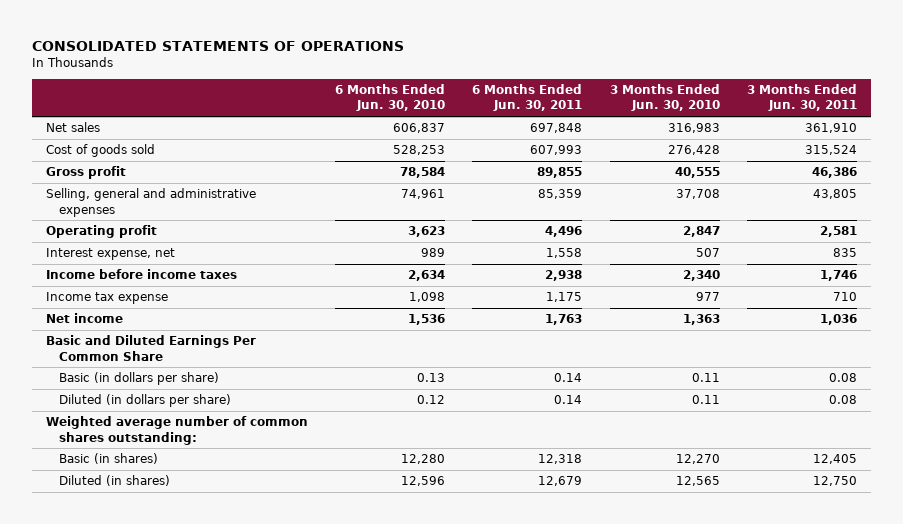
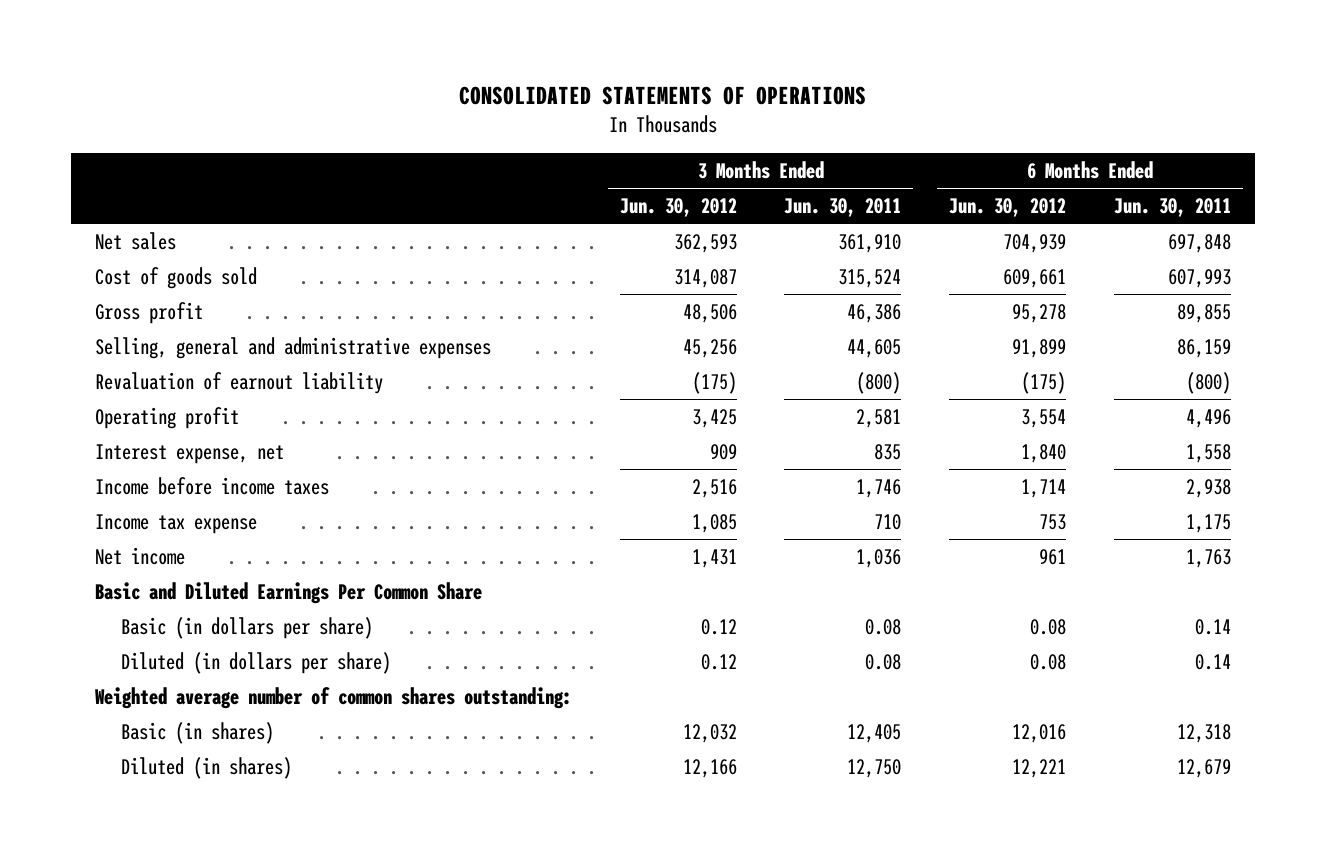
[334,84,445,112] 6 Months Ended Jun. 30, 2010 -> none
[609,84,720,112] 3 Months Ended Jun. 30, 2010 -> none
none -> [619,198,737,218] Jun. 30, 2012
none -> [949,198,1067,218] Jun. 30, 2012
[538,189,583,200] 85,359 -> [1176,338,1231,358] 86,159
[813,189,858,200] 43,805 -> [847,338,902,358] 44,605
none -> [94,371,383,394] Revaluation of earnout liability

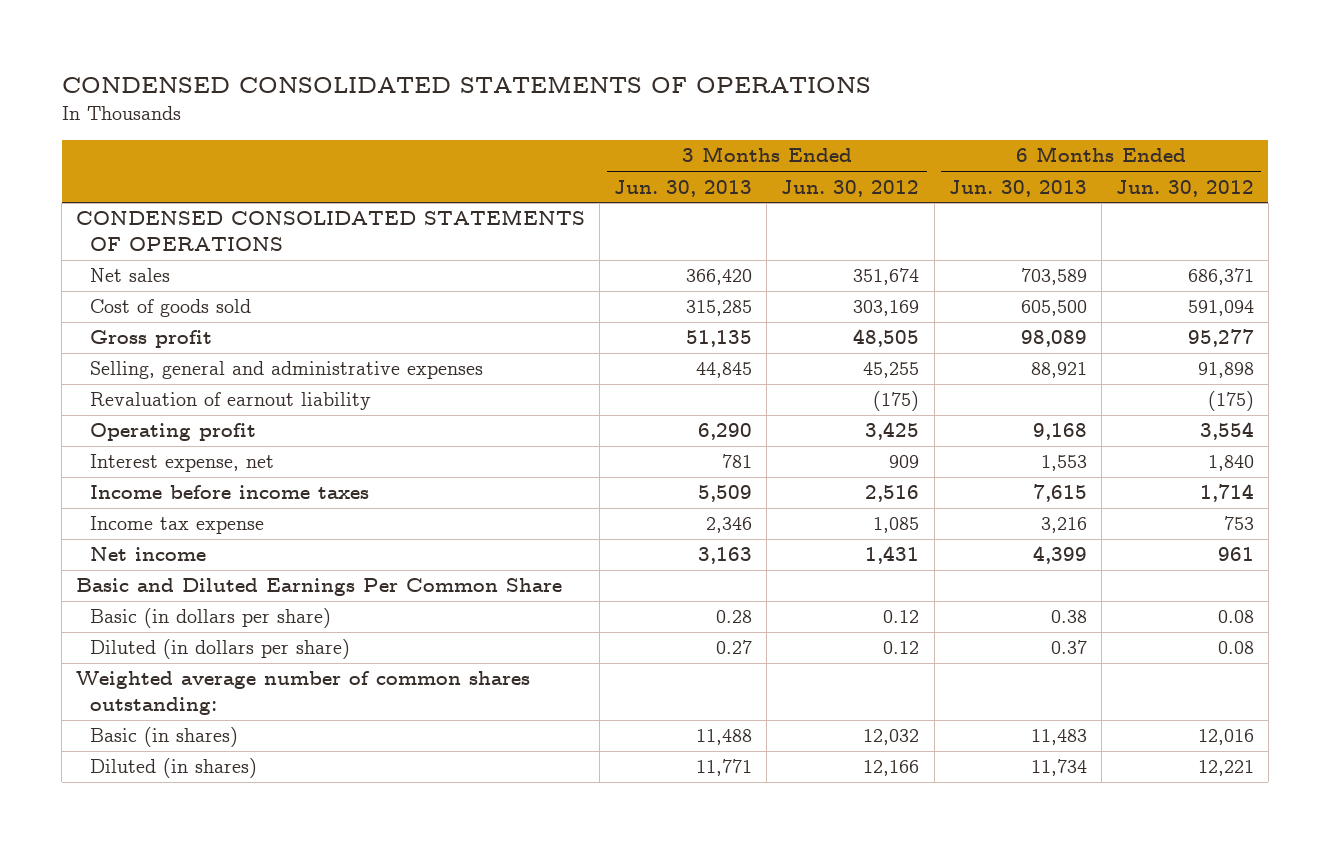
[458,85,866,105] CONSOLIDATED STATEMENTS OF OPERATIONS -> [61,75,871,93] CONDENSED CONSOLIDATED STATEMENTS OF OPERATIONS
[784,198,902,218] Jun. 30, 2011 -> none
[1113,198,1231,218] Jun. 30, 2011 -> none
none -> [614,179,753,197] Jun. 30, 2013
none -> [948,179,1087,197] Jun. 30, 2013
none -> [76,209,586,252] CONDENSED CONSOLIDATED STATEMENTS OF OPERATIONS
[673,233,737,253] 362,593 -> [853,268,920,286] 351,674
[1003,233,1067,253] 704,939 -> [1187,268,1254,286] 686,371
[673,268,737,288] 314,087 -> [853,300,920,317] 303,169
[1003,268,1067,288] 609,661 -> [1187,300,1254,317] 591,094
[682,303,737,323] 48,506 -> [853,329,920,348] 48,505
[1012,303,1067,323] 95,278 -> [1187,329,1254,348] 95,277
[682,338,737,358] 45,256 -> [863,362,920,379] 45,255
[1012,338,1067,358] 91,899 -> [1197,362,1254,379] 91,898

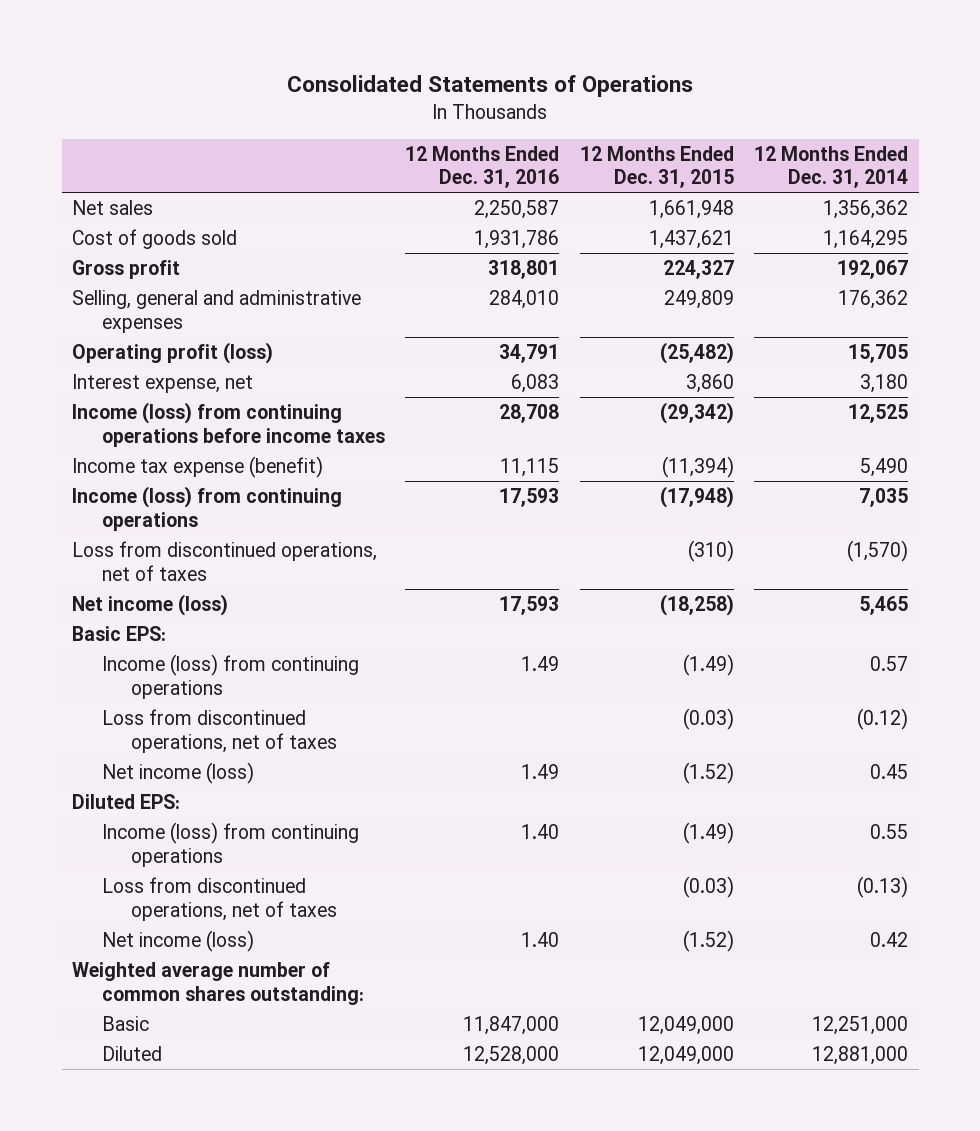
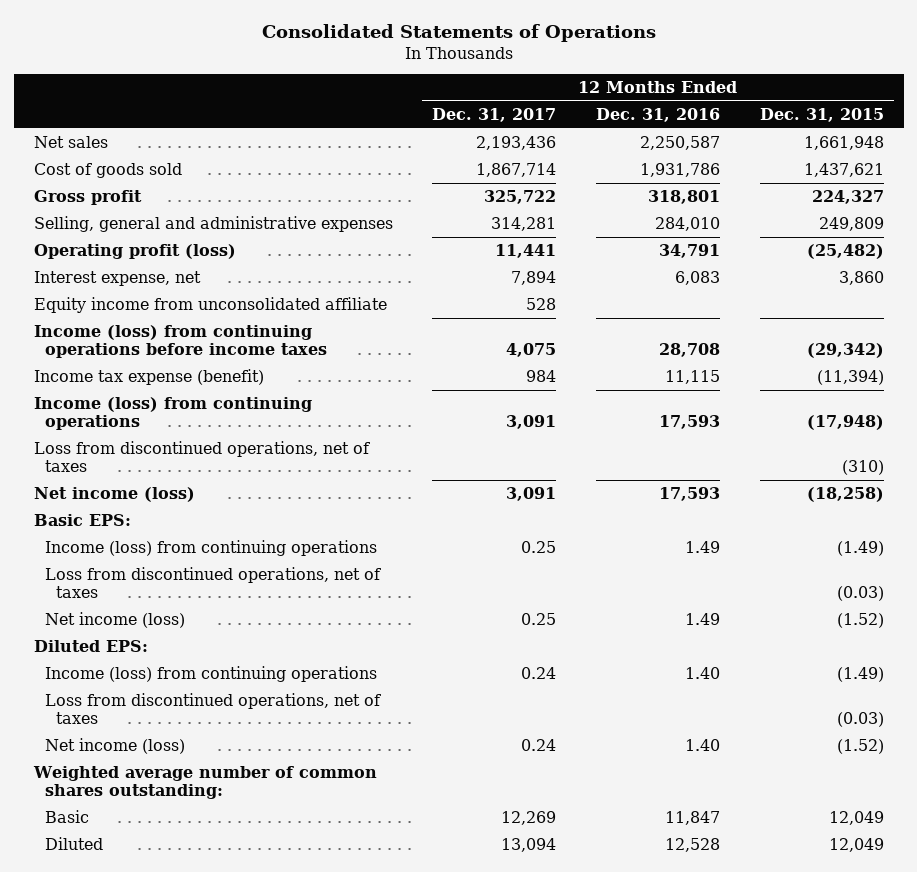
[754,145,909,189] 12 Months Ended Dec. 31, 2014 -> none
none -> [432,107,557,122] Dec. 31, 2017
none -> [33,297,387,314] Equity income from unconsolidated affiliate
[463,1016,560,1036] 11,847,000 -> [665,811,721,826] 11,847
[637,1016,734,1036] 12,049,000 -> [828,811,884,826] 12,049
[463,1046,560,1066] 12,528,000 -> [665,838,721,853] 12,528
[637,1046,734,1066] 12,049,000 -> [828,838,884,853] 12,049

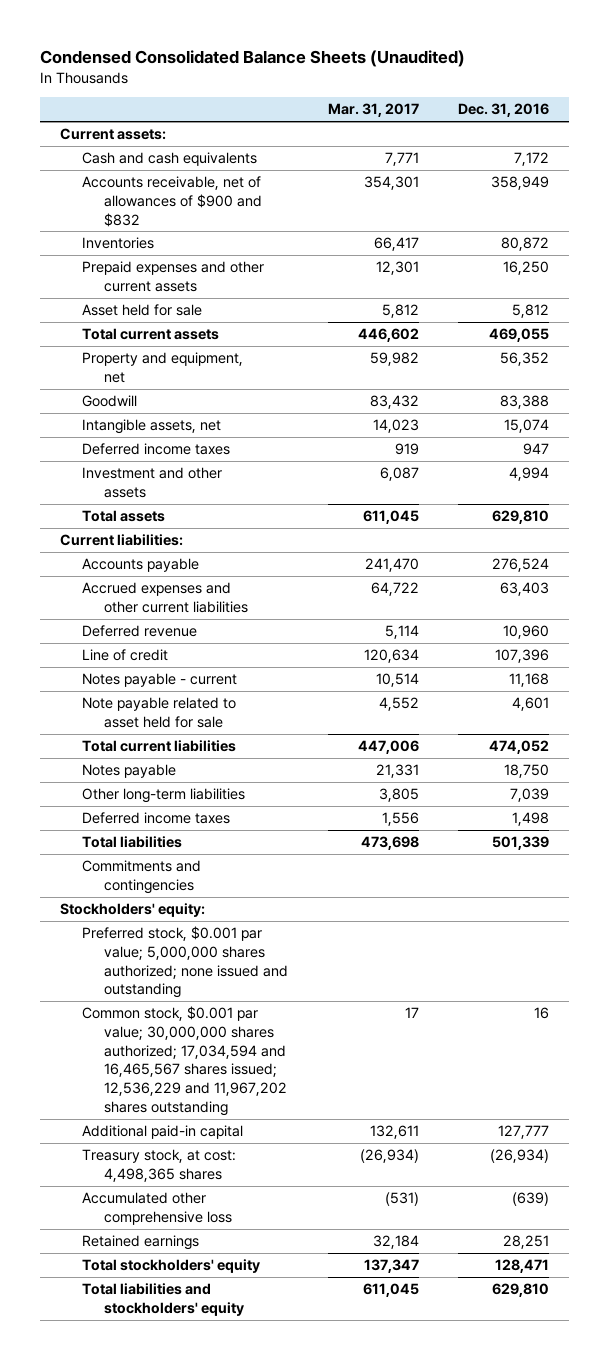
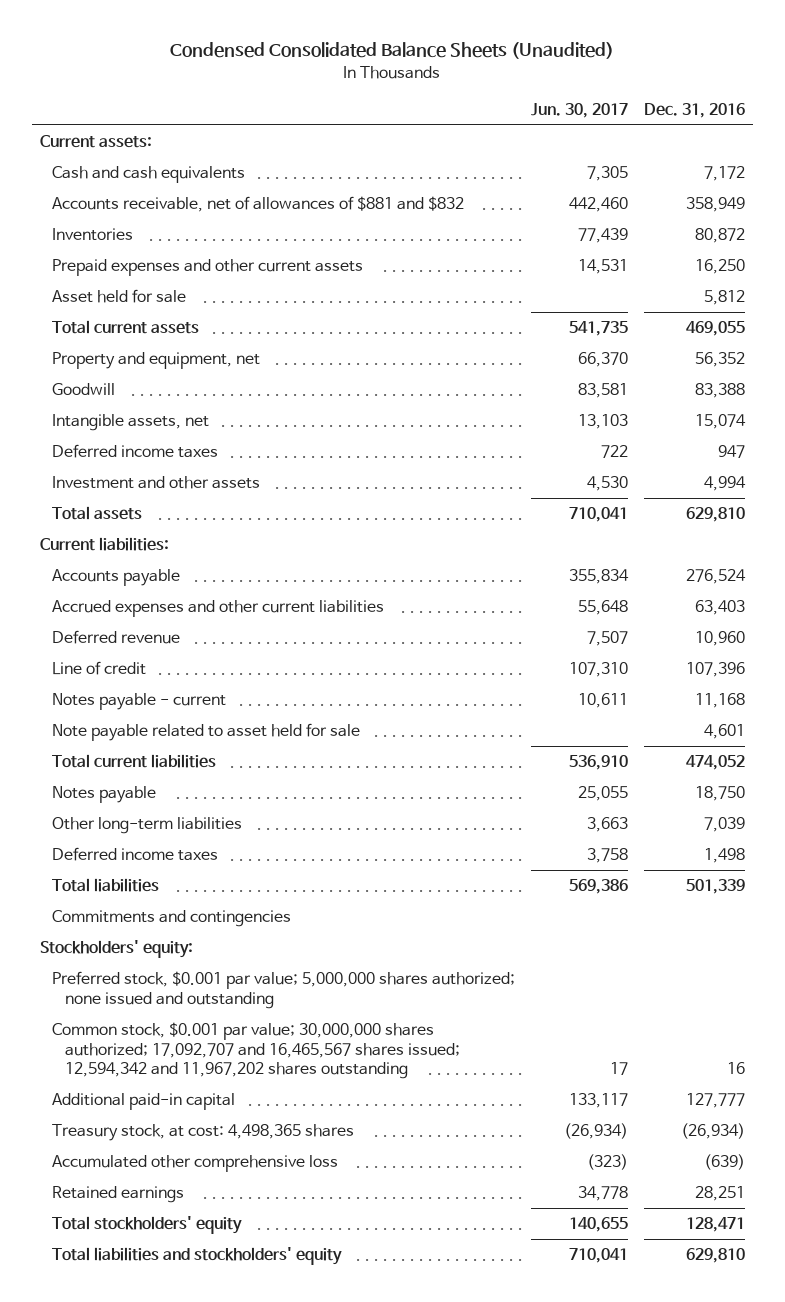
[327,103,419,118] Mar. 31, 2017 -> none
none -> [531,102,629,118] Jun. 30, 2017
[82,176,262,227] Accounts receivable, net of allowances of $900 and $832 -> [52,196,465,213] Accounts receivable, net of allowances of $881 and $832
[82,1006,287,1116] Common stock, $0.001 par value; 30,000,000 shares authorized; 17,034,594 and 16,465,567 shares issued; 12,536,229 and 11,967,202 shares outstanding -> [52,1022,461,1079] Common stock, $0.001 par value; 30,000,000 shares authorized; 17,092,707 and 16,465,567 shares issued; 12,594,342 and 11,967,202 shares outstanding

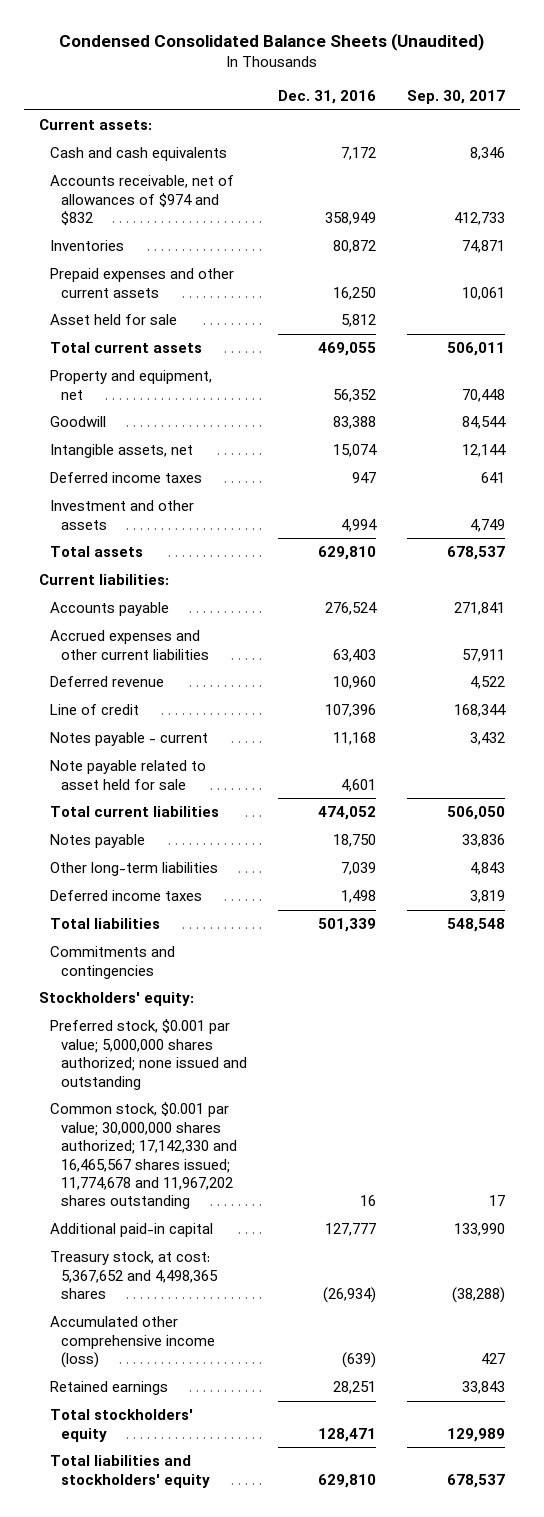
[531,102,629,118] Jun. 30, 2017 -> none
none -> [406,90,505,105] Sep. 30, 2017
[52,196,465,213] Accounts receivable, net of allowances of $881 and $832 -> [50,175,235,226] Accounts receivable, net of allowances of $974 and $832
[52,1022,461,1079] Common stock, $0.001 par value; 30,000,000 shares authorized; 17,092,707 and 16,465,567 shares issued; 12,594,342 and 11,967,202 shares outstanding -> [50,1102,237,1210] Common stock, $0.001 par value; 30,000,000 shares authorized; 17,142,330 and 16,465,567 shares issued; 11,774,678 and 11,967,202 shares outstanding
[52,1124,355,1142] Treasury stock, at cost: 4,498,365 shares -> [50,1251,218,1300] Treasury stock, at cost: 5,367,652 and 4,498,365 shares
[52,1155,339,1173] Accumulated other comprehensive loss -> [50,1316,215,1369] Accumulated other comprehensive income (loss)

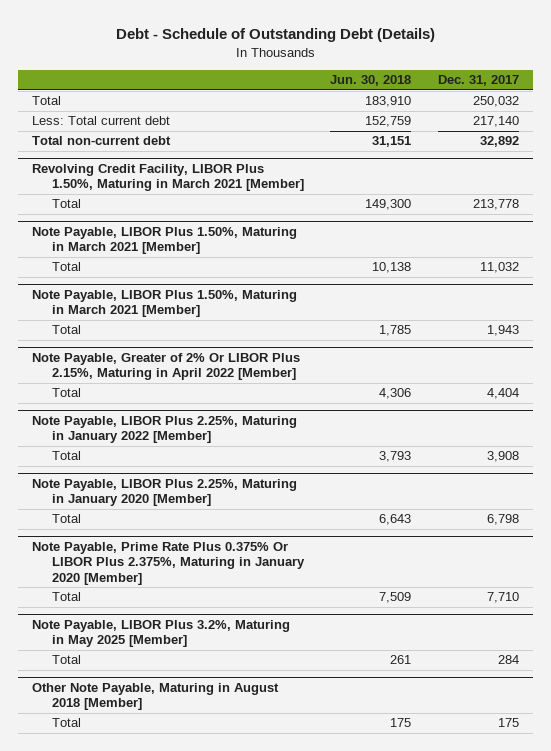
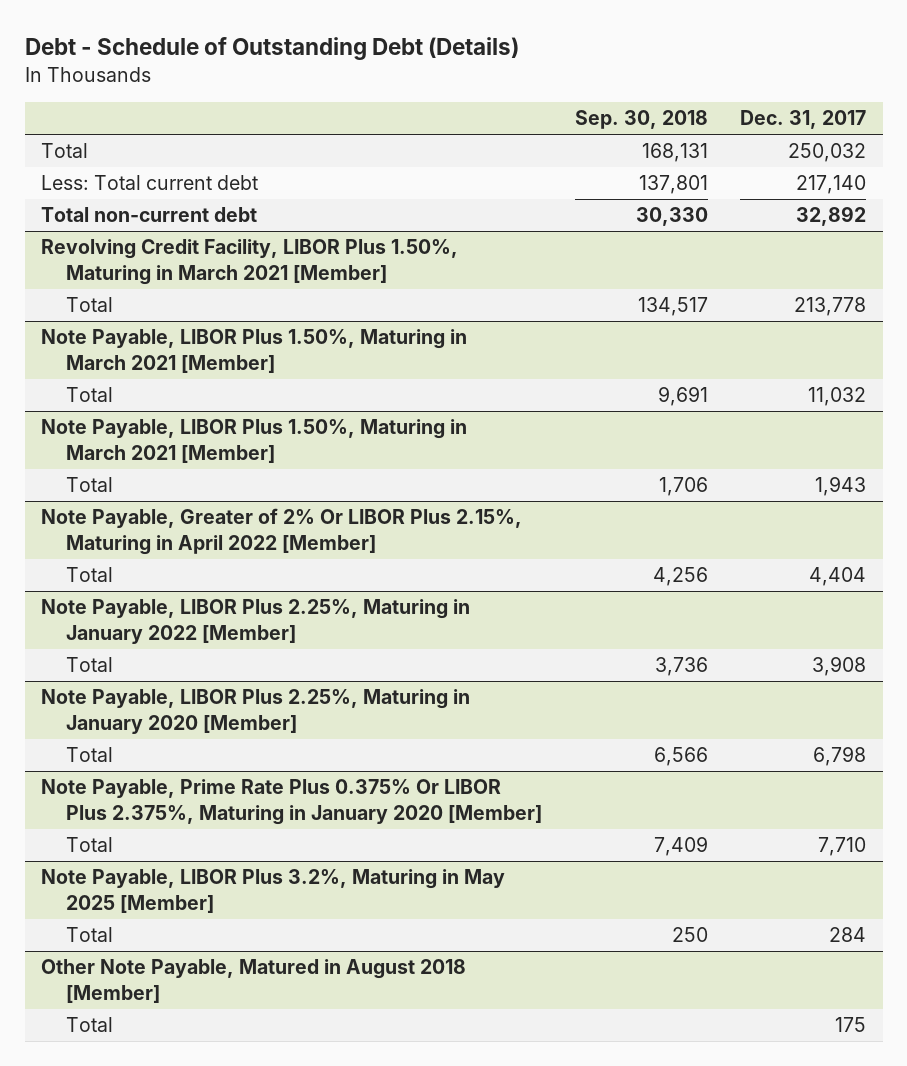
[330,75,412,87] Jun. 30, 2018 -> none
none -> [574,110,708,130] Sep. 30, 2018
[31,683,279,711] Other Note Payable, Maturing in August 2018 [Member] -> [41,959,467,1004] Other Note Payable, Matured in August 2018 [Member]

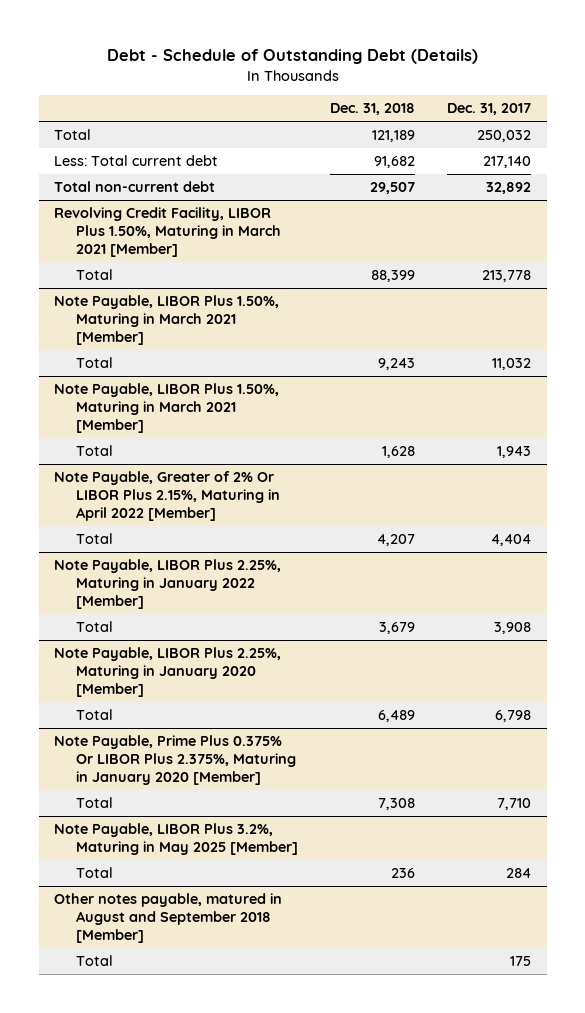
[574,110,708,130] Sep. 30, 2018 -> none
none -> [329,103,415,116] Dec. 31, 2018
[41,779,543,826] Note Payable, Prime Rate Plus 0.375% Or LIBOR Plus 2.375%, Maturing in January 2020 [Member] -> [54,735,297,786] Note Payable, Prime Plus 0.375% Or LIBOR Plus 2.375%, Maturing in January 2020 [Member]
[41,959,467,1004] Other Note Payable, Matured in August 2018 [Member] -> [54,893,283,944] Other notes payable, matured in August and September 2018 [Member]

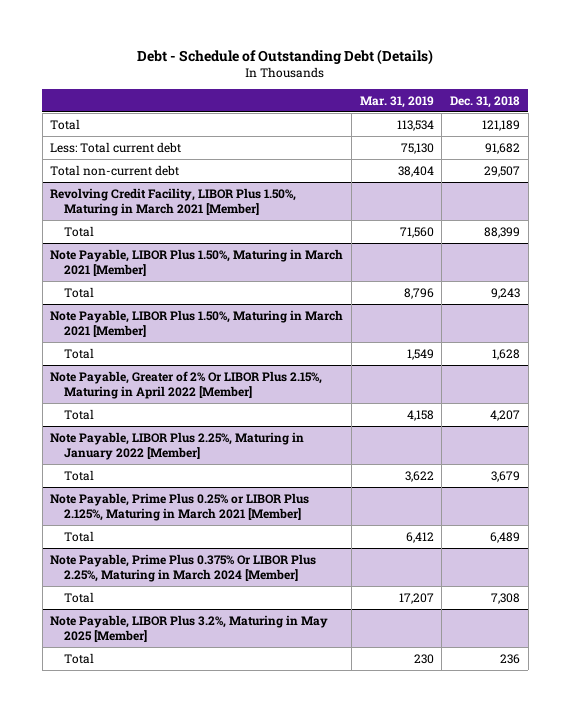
[446,103,531,116] Dec. 31, 2017 -> none
none -> [359,95,434,108] Mar. 31, 2019
[54,647,282,698] Note Payable, LIBOR Plus 2.25%, Maturing in January 2020 [Member] -> [50,492,310,521] Note Payable, Prime Plus 0.25% or LIBOR Plus 2.125%, Maturing in March 2021 [Member]
[54,735,297,786] Note Payable, Prime Plus 0.375% Or LIBOR Plus 2.375%, Maturing in January 2020 [Member] -> [50,553,317,582] Note Payable, Prime Plus 0.375% Or LIBOR Plus 2.25%, Maturing in March 2024 [Member]
[54,893,283,944] Other notes payable, matured in August and September 2018 [Member] -> none
[76,955,114,967] Total -> none

